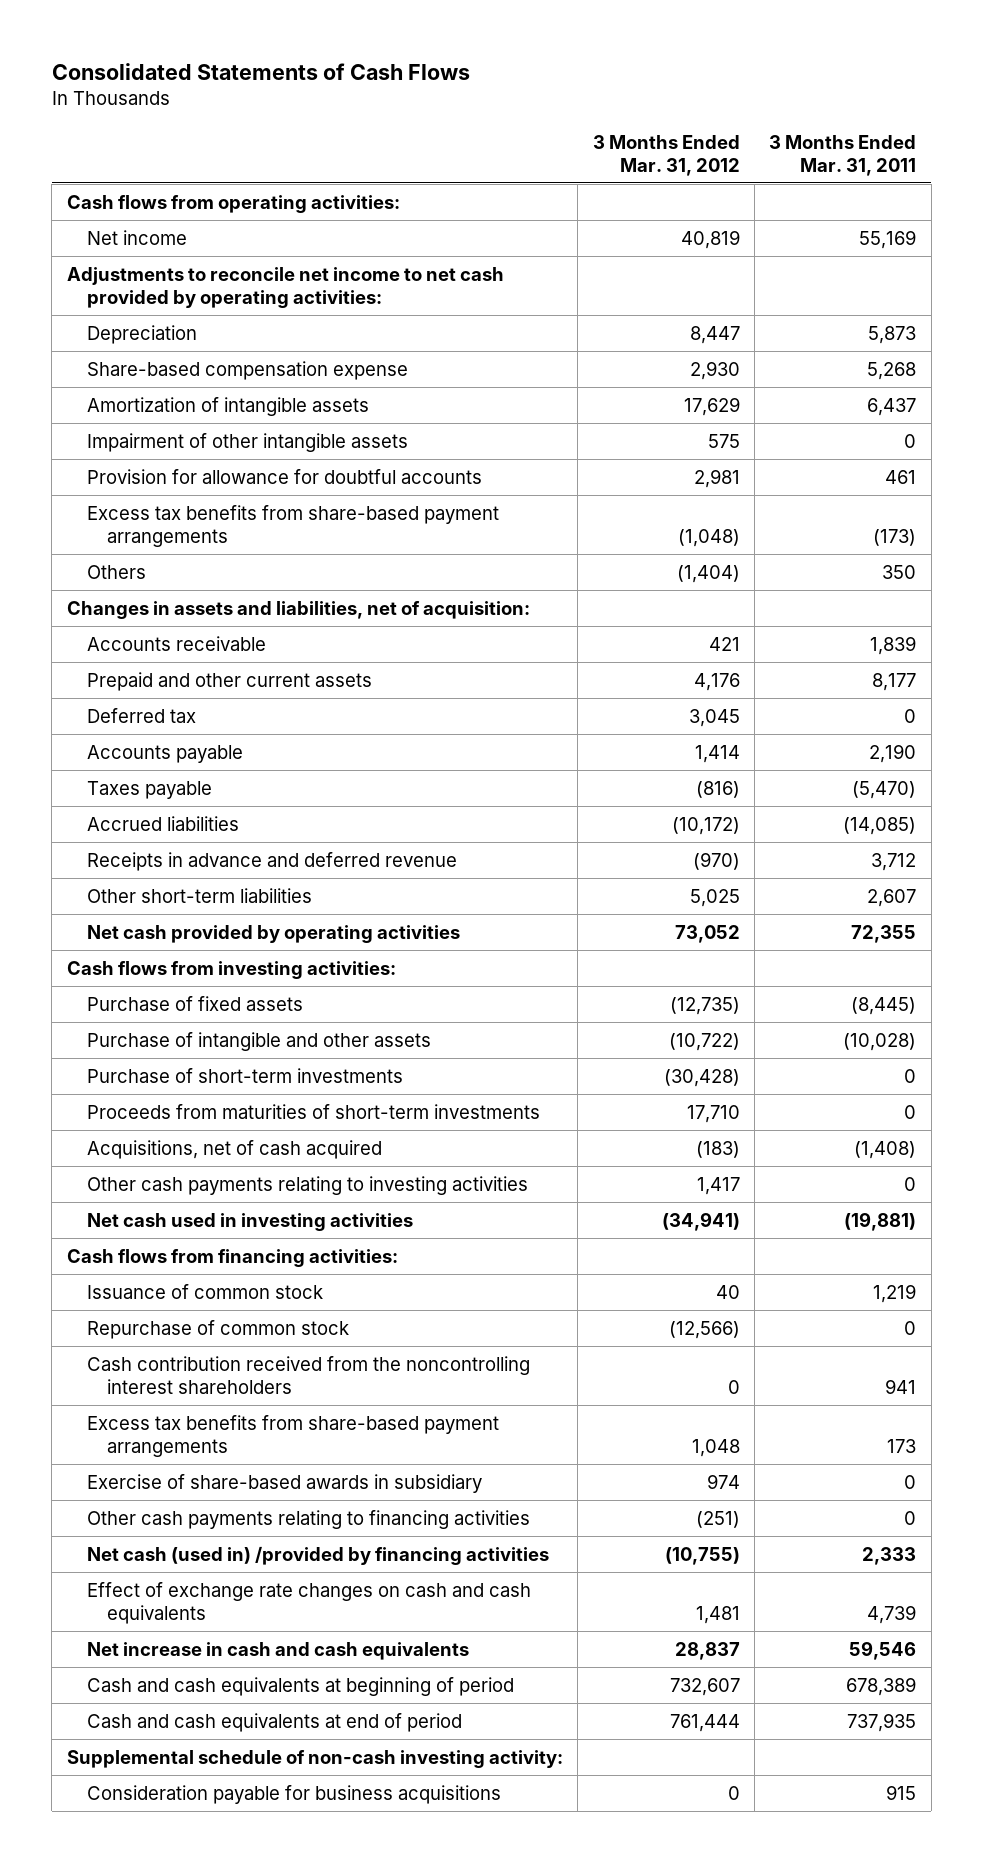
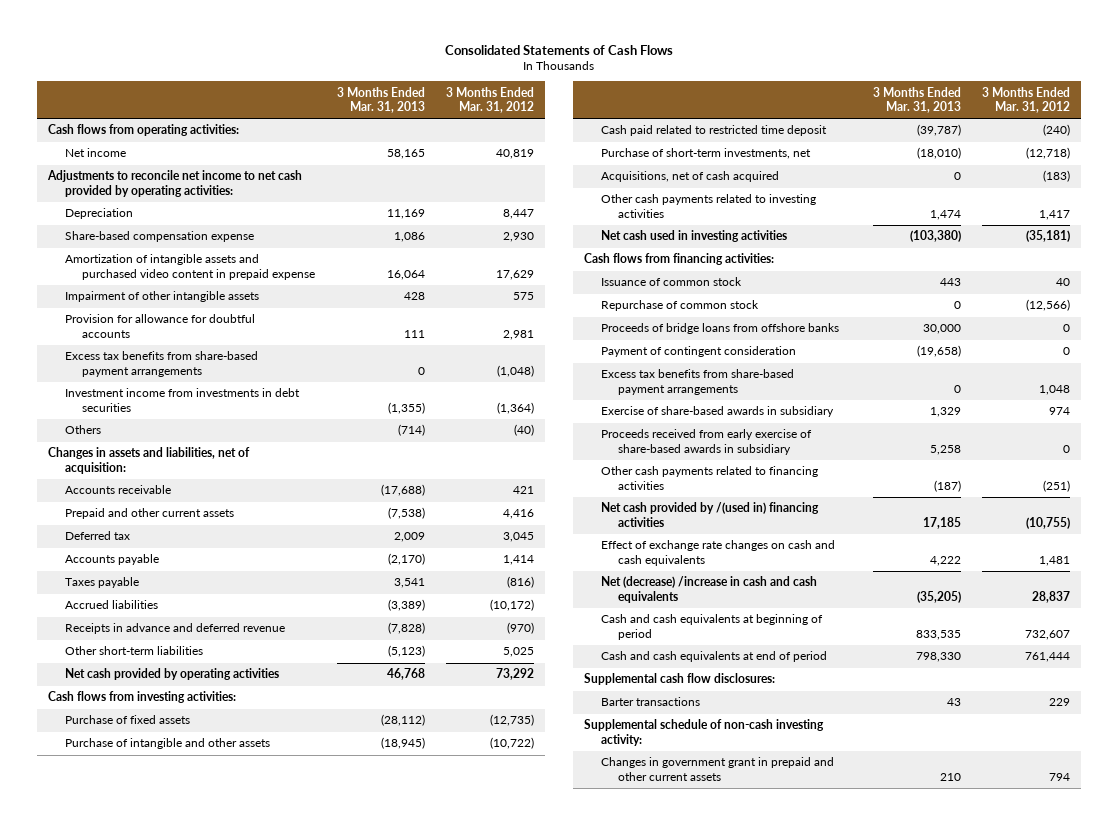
[769,134,917,176] 3 Months Ended Mar. 31, 2011 -> none
none -> [336,86,425,113] 3 Months Ended Mar. 31, 2013
[86,396,369,416] Amortization of intangible assets -> [64,254,315,280] Amortization of intangible assets and purchased video content in prepaid expense
none -> [64,388,300,412] Investment income from investments in debt securities
[676,564,740,583] (1,404) -> [514,424,535,437] (40)
[693,672,740,691] 4,176 -> [503,509,535,520] 4,416
[674,924,740,943] 73,052 -> [496,668,535,681] 73,292
[86,1103,540,1119] Proceeds from maturities of short-term investments -> none
none -> [601,125,828,137] Cash paid related to restricted time deposit
[86,1067,403,1083] Purchase of short-term investments -> [601,148,812,160] Purchase of short-term investments, net
[663,1068,740,1087] (30,428) -> [1026,147,1071,160] (12,718)
[86,1175,528,1195] Other cash payments relating to investing activities -> [601,194,817,218] Other cash payments related to investing activities
[661,1211,740,1231] (34,941) -> [1026,230,1071,243] (35,181)
[86,1355,530,1394] Cash contribution received from the noncontrolling interest shareholders -> none
none -> [601,323,840,335] Proceeds of bridge loans from offshore banks
none -> [601,346,797,358] Payment of contingent consideration
none -> [601,429,813,455] Proceeds received from early exercise of share-based awards in subsidiary
[86,1509,530,1529] Other cash payments relating to financing activities -> [601,466,819,490] Other cash payments related to financing activities
[86,1545,549,1565] Net cash (used in) /provided by financing activities -> [601,502,820,527] Net cash provided by /(used in) financing activities
[86,1641,469,1660] Net increase in cash and cash equivalents -> [601,576,818,603] Net (decrease) /increase in cash and cash equivalents
none -> [584,673,776,686] Supplemental cash flow disclosures:
none -> [601,697,701,707] Barter transactions
[86,1784,501,1804] Consideration payable for business acquisitions -> none
none -> [601,757,835,781] Changes in government grant in prepaid and other current assets

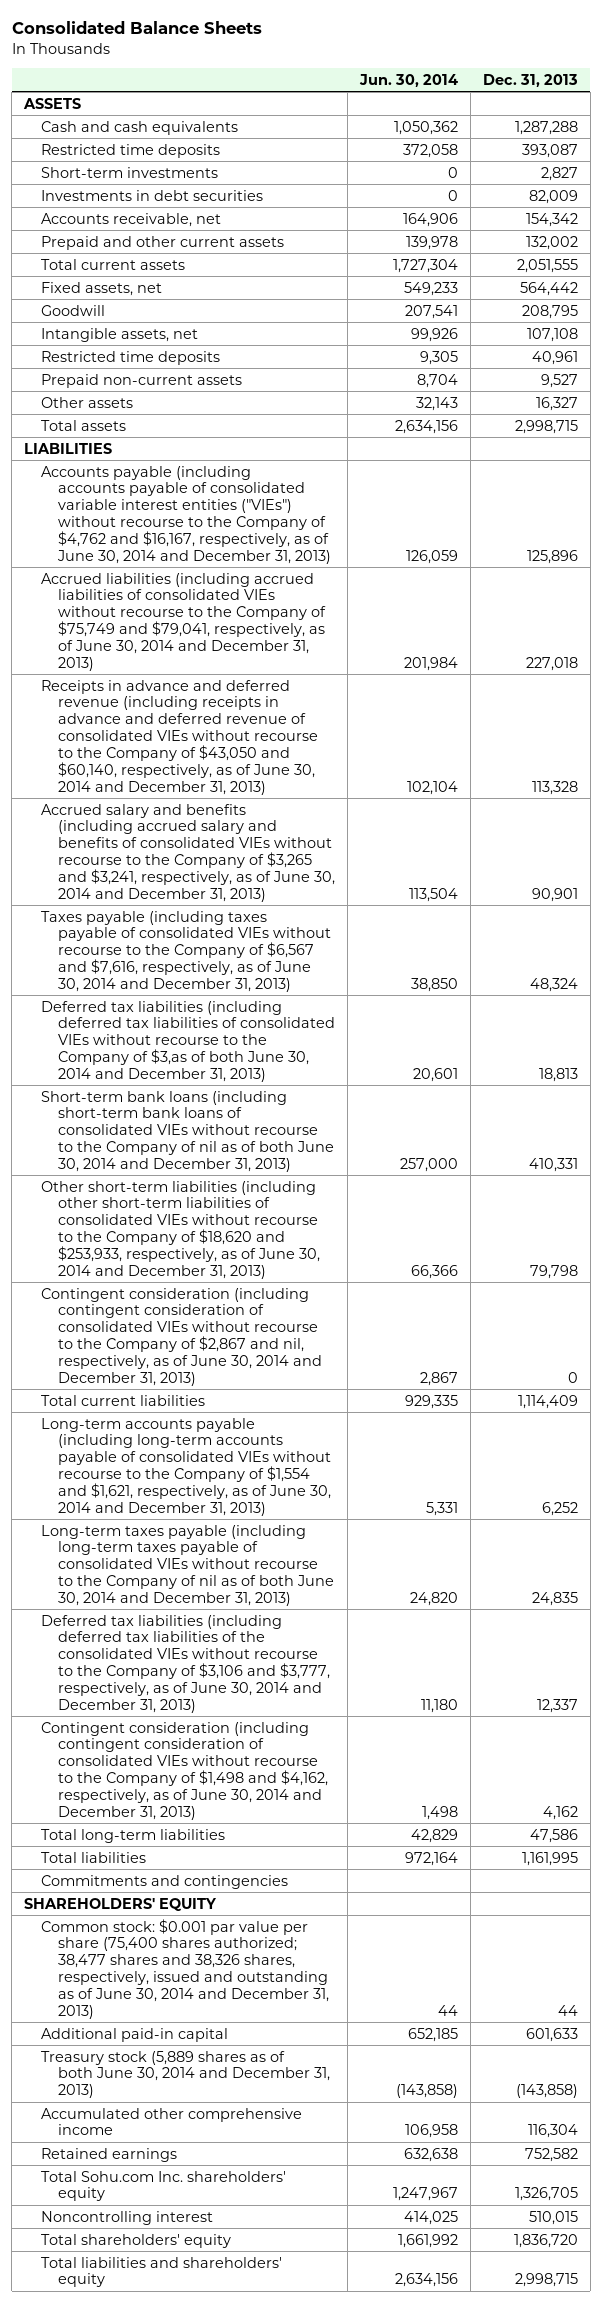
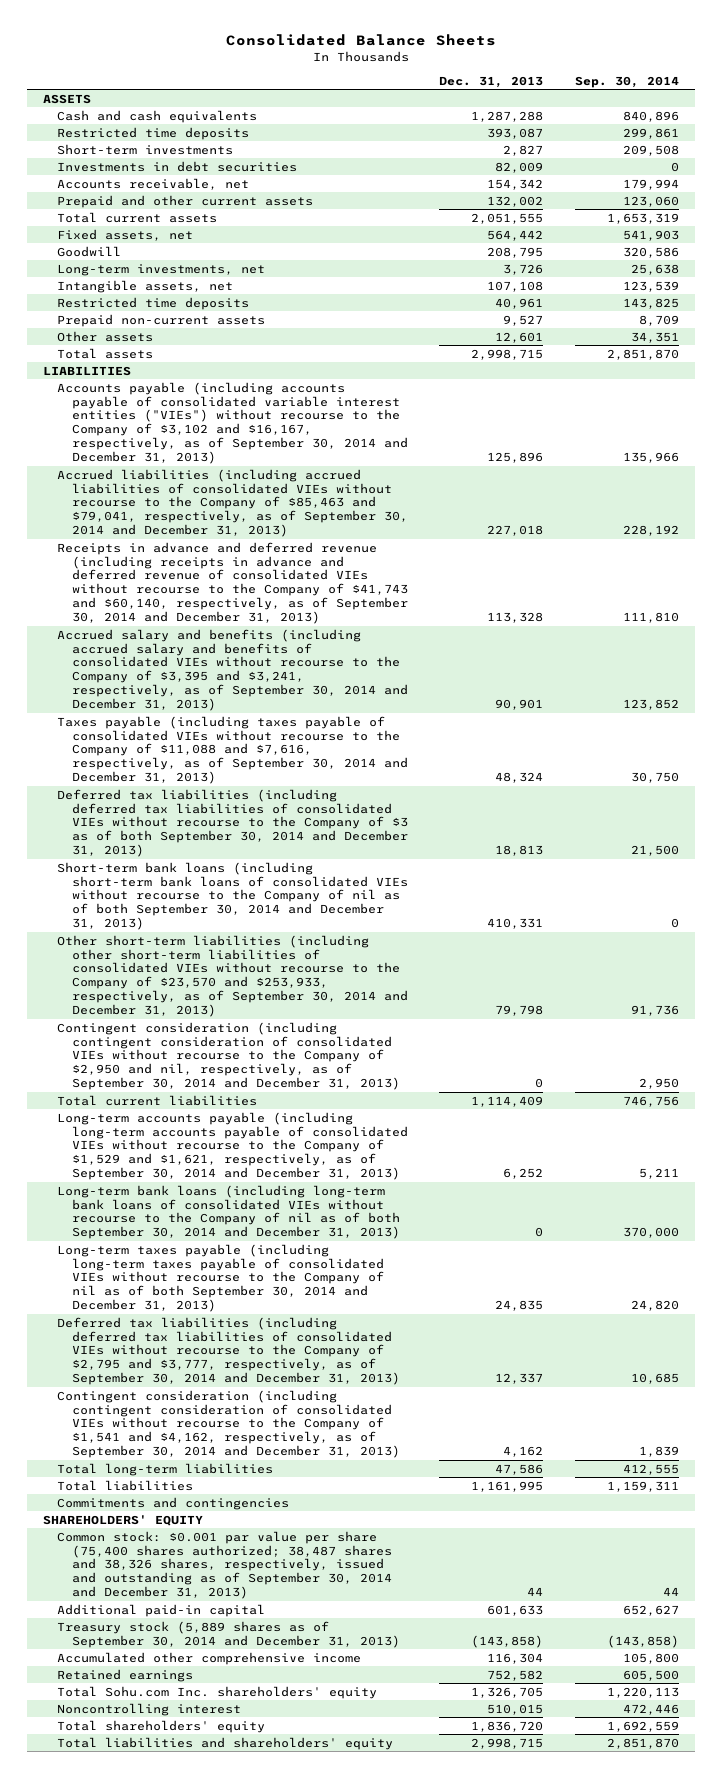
[358,73,458,87] Jun. 30, 2014 -> none
none -> [574,75,679,88] Sep. 30, 2014
none -> [57,263,266,276] Long-term investments, net
[535,396,578,411] 16,327 -> [495,331,544,343] 12,601
[40,465,331,564] Accounts payable (including accounts payable of consolidated variable interest entities ("VIEs") without recourse to the Company of $4,762 and $16,167, respectively, as of June 30, 2014 and December 31, 2013) -> [57,381,408,465] Accounts payable (including accounts payable of consolidated variable interest entities ("VIEs") without recourse to the Company of $3,102 and $16,167, respectively, as of September 30, 2014 and December 31, 2013)
[40,572,326,671] Accrued liabilities (including accrued liabilities of consolidated VIEs without recourse to the Company of $75,749 and $79,041, respectively, as of June 30, 2014 and December 31, 2013) -> [57,468,408,538] Accrued liabilities (including accrued liabilities of consolidated VIEs without recourse to the Company of $85,463 and $79,041, respectively, as of September 30, 2014 and December 31, 2013)
[40,679,318,795] Receipts in advance and deferred revenue (including receipts in advance and deferred revenue of consolidated VIEs without recourse to the Company of $43,050 and $60,140, respectively, as of June 30, 2014 and December 31, 2013) -> [57,541,408,625] Receipts in advance and deferred revenue (including receipts in advance and deferred revenue of consolidated VIEs without recourse to the Company of $41,743 and $60,140, respectively, as of September 30, 2014 and December 31, 2013)
[40,803,335,902] Accrued salary and benefits (including accrued salary and benefits of consolidated VIEs without recourse to the Company of $3,265 and $3,241, respectively, as of June 30, 2014 and December 31, 2013) -> [57,628,408,712] Accrued salary and benefits (including accrued salary and benefits of consolidated VIEs without recourse to the Company of $3,395 and $3,241, respectively, as of September 30, 2014 and December 31, 2013)
[40,910,331,993] Taxes payable (including taxes payable of consolidated VIEs without recourse to the Company of $6,567 and $7,616, respectively, as of June 30, 2014 and December 31, 2013) -> [57,715,408,785] Taxes payable (including taxes payable of consolidated VIEs without recourse to the Company of $11,088 and $7,616, respectively, as of September 30, 2014 and December 31, 2013)
[40,1000,335,1083] Deferred tax liabilities (including deferred tax liabilities of consolidated VIEs without recourse to the Company of $3,as of both June 30, 2014 and December 31, 2013) -> [57,788,408,858] Deferred tax liabilities (including deferred tax liabilities of consolidated VIEs without recourse to the Company of $3 as of both September 30, 2014 and December 31, 2013)
[40,1090,334,1173] Short-term bank loans (including short-term bank loans of consolidated VIEs without recourse to the Company of nil as of both June 30, 2014 and December 31, 2013) -> [57,861,408,931] Short-term bank loans (including short-term bank loans of consolidated VIEs without recourse to the Company of nil as of both September 30, 2014 and December 31, 2013)
[40,1180,320,1279] Other short-term liabilities (including other short-term liabilities of consolidated VIEs without recourse to the Company of $18,620 and $253,933, respectively, as of June 30, 2014 and December 31, 2013) -> [57,934,408,1018] Other short-term liabilities (including other short-term liabilities of consolidated VIEs without recourse to the Company of $23,570 and $253,933, respectively, as of September 30, 2014 and December 31, 2013)
[40,1287,322,1386] Contingent consideration (including contingent consideration of consolidated VIEs without recourse to the Company of $2,867 and nil, respectively, as of June 30, 2014 and December 31, 2013) -> [57,1021,400,1091] Contingent consideration (including contingent consideration of consolidated VIEs without recourse to the Company of $2,950 and nil, respectively, as of September 30, 2014 and December 31, 2013)
[40,1417,331,1516] Long-term accounts payable (including long-term accounts payable of consolidated VIEs without recourse to the Company of $1,554 and $1,621, respectively, as of June 30, 2014 and December 31, 2013) -> [57,1111,408,1181] Long-term accounts payable (including long-term accounts payable of consolidated VIEs without recourse to the Company of $1,529 and $1,621, respectively, as of September 30, 2014 and December 31, 2013)
none -> [57,1184,400,1240] Long-term bank loans (including long-term bank loans of consolidated VIEs without recourse to the Company of nil as of both September 30, 2014 and December 31, 2013)
[40,1524,334,1607] Long-term taxes payable (including long-term taxes payable of consolidated VIEs without recourse to the Company of nil as of both June 30, 2014 and December 31, 2013) -> [57,1243,384,1313] Long-term taxes payable (including long-term taxes payable of consolidated VIEs without recourse to the Company of nil as of both September 30, 2014 and December 31, 2013)
[40,1614,330,1713] Deferred tax liabilities (including deferred tax liabilities of the consolidated VIEs without recourse to the Company of $3,106 and $3,777, respectively, as of June 30, 2014 and December 31, 2013) -> [57,1316,400,1386] Deferred tax liabilities (including deferred tax liabilities of consolidated VIEs without recourse to the Company of $2,795 and $3,777, respectively, as of September 30, 2014 and December 31, 2013)
[40,1721,328,1820] Contingent consideration (including contingent consideration of consolidated VIEs without recourse to the Company of $1,498 and $4,162, respectively, as of June 30, 2014 and December 31, 2013) -> [57,1389,400,1459] Contingent consideration (including contingent consideration of consolidated VIEs without recourse to the Company of $1,541 and $4,162, respectively, as of September 30, 2014 and December 31, 2013)
[40,1918,329,2019] Common stock: $0.001 par value per share (75,400 shares authorized; 38,477 shares and 38,326 shares, respectively, issued and outstanding as of June 30, 2014 and December 31, 2013) -> [57,1530,392,1600] Common stock: $0.001 par value per share (75,400 shares authorized; 38,487 shares and 38,326 shares, respectively, issued and outstanding as of September 30, 2014 and December 31, 2013)
[40,2050,330,2099] Treasury stock (5,889 shares as of both June 30, 2014 and December 31, 2013) -> [57,1620,400,1648] Treasury stock (5,889 shares as of September 30, 2014 and December 31, 2013)

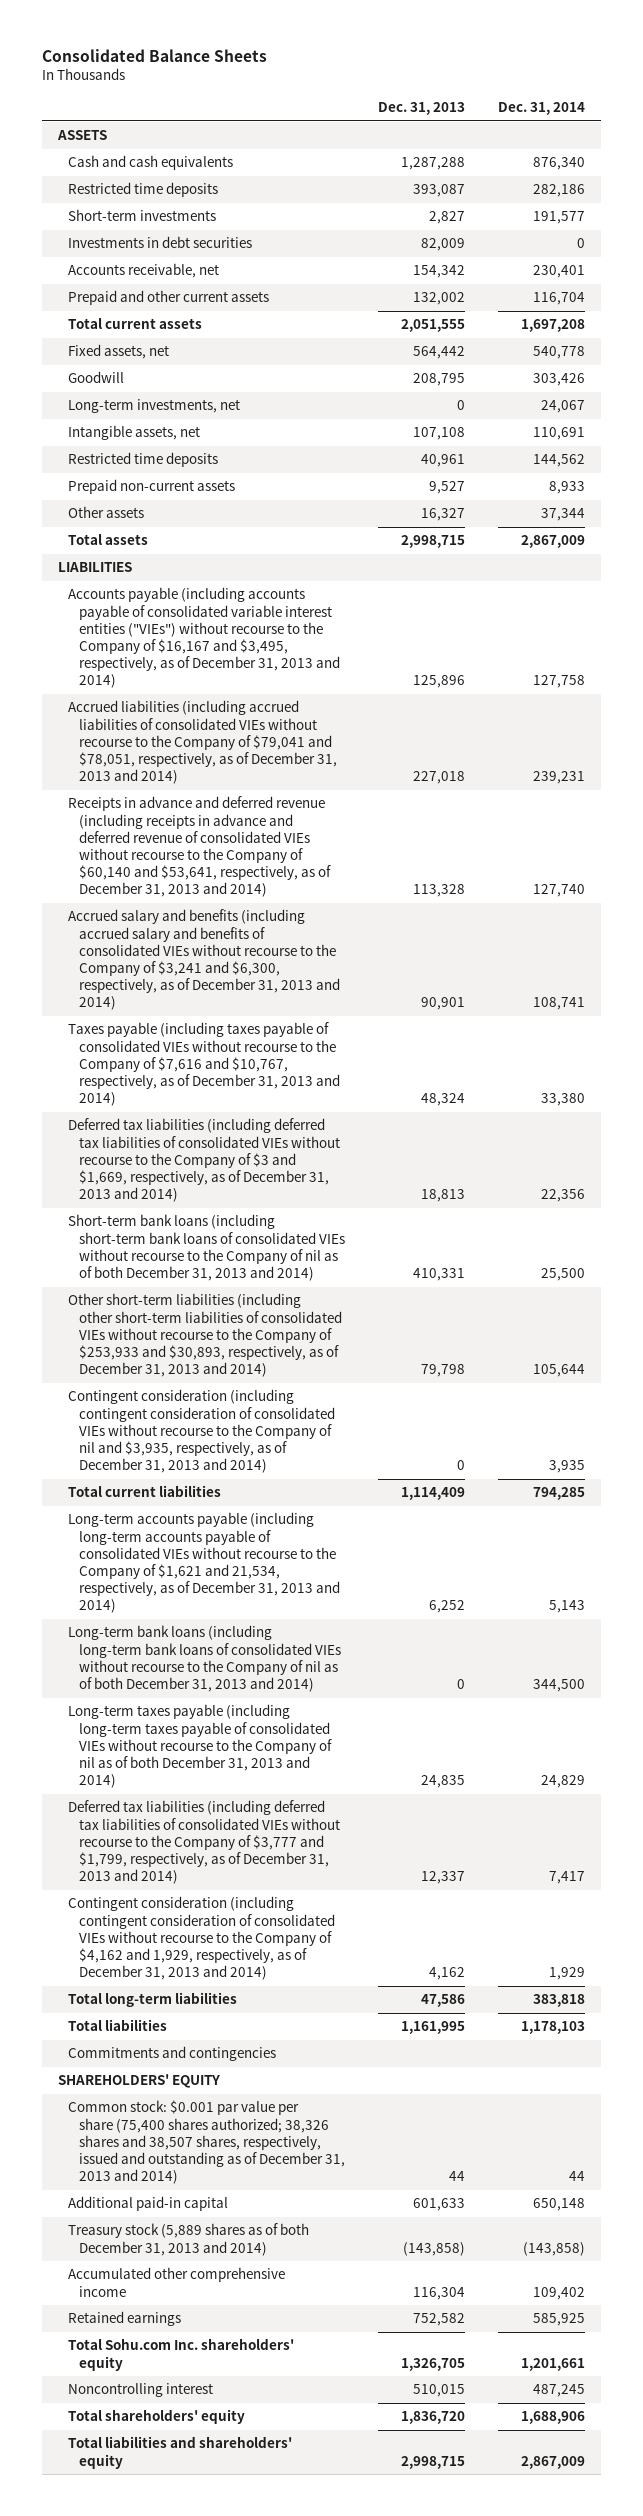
[574,75,679,88] Sep. 30, 2014 -> none
none -> [497,102,585,116] Dec. 31, 2014
[503,263,544,275] 3,726 -> [456,400,465,411] 0
[495,331,544,343] 12,601 -> [420,508,465,522] 16,327
[57,381,408,465] Accounts payable (including accounts payable of consolidated variable interest entities ("VIEs") without recourse to the Company of $3,102 and $16,167, respectively, as of September 30, 2014 and December 31, 2013) -> [68,587,340,689] Accounts payable (including accounts payable of consolidated variable interest entities ("VIEs") without recourse to the Company of $16,167 and $3,495, respectively, as of December 31, 2013 and 2014)
[57,468,408,538] Accrued liabilities (including accrued liabilities of consolidated VIEs without recourse to the Company of $85,463 and $79,041, respectively, as of September 30, 2014 and December 31, 2013) -> [68,700,337,785] Accrued liabilities (including accrued liabilities of consolidated VIEs without recourse to the Company of $79,041 and $78,051, respectively, as of December 31, 2013 and 2014)
[57,541,408,625] Receipts in advance and deferred revenue (including receipts in advance and deferred revenue of consolidated VIEs without recourse to the Company of $41,743 and $60,140, respectively, as of September 30, 2014 and December 31, 2013) -> [68,796,331,898] Receipts in advance and deferred revenue (including receipts in advance and deferred revenue of consolidated VIEs without recourse to the Company of $60,140 and $53,641, respectively, as of December 31, 2013 and 2014)
[57,628,408,712] Accrued salary and benefits (including accrued salary and benefits of consolidated VIEs without recourse to the Company of $3,395 and $3,241, respectively, as of September 30, 2014 and December 31, 2013) -> [68,909,340,1011] Accrued salary and benefits (including accrued salary and benefits of consolidated VIEs without recourse to the Company of $3,241 and $6,300, respectively, as of December 31, 2013 and 2014)
[57,715,408,785] Taxes payable (including taxes payable of consolidated VIEs without recourse to the Company of $11,088 and $7,616, respectively, as of September 30, 2014 and December 31, 2013) -> [68,1022,340,1107] Taxes payable (including taxes payable of consolidated VIEs without recourse to the Company of $7,616 and $10,767, respectively, as of December 31, 2013 and 2014)
[57,788,408,858] Deferred tax liabilities (including deferred tax liabilities of consolidated VIEs without recourse to the Company of $3 as of both September 30, 2014 and December 31, 2013) -> [68,1118,340,1203] Deferred tax liabilities (including deferred tax liabilities of consolidated VIEs without recourse to the Company of $3 and $1,669, respectively, as of December 31, 2013 and 2014)
[57,861,408,931] Short-term bank loans (including short-term bank loans of consolidated VIEs without recourse to the Company of nil as of both September 30, 2014 and December 31, 2013) -> [68,1214,345,1282] Short-term bank loans (including short-term bank loans of consolidated VIEs without recourse to the Company of nil as of both December 31, 2013 and 2014)
[57,934,408,1018] Other short-term liabilities (including other short-term liabilities of consolidated VIEs without recourse to the Company of $23,570 and $253,933, respectively, as of September 30, 2014 and December 31, 2013) -> [68,1293,342,1378] Other short-term liabilities (including other short-term liabilities of consolidated VIEs without recourse to the Company of $253,933 and $30,893, respectively, as of December 31, 2013 and 2014)
[57,1021,400,1091] Contingent consideration (including contingent consideration of consolidated VIEs without recourse to the Company of $2,950 and nil, respectively, as of September 30, 2014 and December 31, 2013) -> [68,1389,335,1474] Contingent consideration (including contingent consideration of consolidated VIEs without recourse to the Company of nil and $3,935, respectively, as of December 31, 2013 and 2014)
[57,1111,408,1181] Long-term accounts payable (including long-term accounts payable of consolidated VIEs without recourse to the Company of $1,529 and $1,621, respectively, as of September 30, 2014 and December 31, 2013) -> [68,1512,340,1614] Long-term accounts payable (including long-term accounts payable of consolidated VIEs without recourse to the Company of $1,621 and 21,534, respectively, as of December 31, 2013 and 2014)
[57,1184,400,1240] Long-term bank loans (including long-term bank loans of consolidated VIEs without recourse to the Company of nil as of both September 30, 2014 and December 31, 2013) -> [68,1625,341,1693] Long-term bank loans (including long-term bank loans of consolidated VIEs without recourse to the Company of nil as of both December 31, 2013 and 2014)
[57,1243,384,1313] Long-term taxes payable (including long-term taxes payable of consolidated VIEs without recourse to the Company of nil as of both September 30, 2014 and December 31, 2013) -> [68,1704,332,1789] Long-term taxes payable (including long-term taxes payable of consolidated VIEs without recourse to the Company of nil as of both December 31, 2013 and 2014)
[57,1316,400,1386] Deferred tax liabilities (including deferred tax liabilities of consolidated VIEs without recourse to the Company of $2,795 and $3,777, respectively, as of September 30, 2014 and December 31, 2013) -> [68,1800,340,1885] Deferred tax liabilities (including deferred tax liabilities of consolidated VIEs without recourse to the Company of $3,777 and $1,799, respectively, as of December 31, 2013 and 2014)
[57,1389,400,1459] Contingent consideration (including contingent consideration of consolidated VIEs without recourse to the Company of $1,541 and $4,162, respectively, as of September 30, 2014 and December 31, 2013) -> [68,1896,335,1981] Contingent consideration (including contingent consideration of consolidated VIEs without recourse to the Company of $4,162 and 1,929, respectively, as of December 31, 2013 and 2014)
[57,1530,392,1600] Common stock: $0.001 par value per share (75,400 shares authorized; 38,487 shares and 38,326 shares, respectively, issued and outstanding as of September 30, 2014 and December 31, 2013) -> [68,2100,345,2185] Common stock: $0.001 par value per share (75,400 shares authorized; 38,326 shares and 38,507 shares, respectively, issued and outstanding as of December 31, 2013 and 2014)
[57,1620,400,1648] Treasury stock (5,889 shares as of September 30, 2014 and December 31, 2013) -> [68,2223,310,2256] Treasury stock (5,889 shares as of both December 31, 2013 and 2014)

